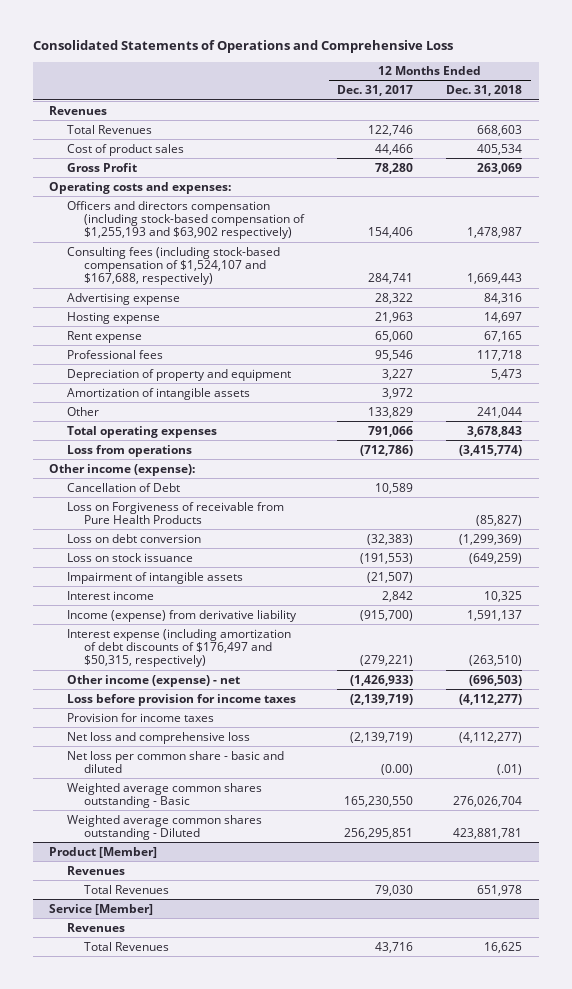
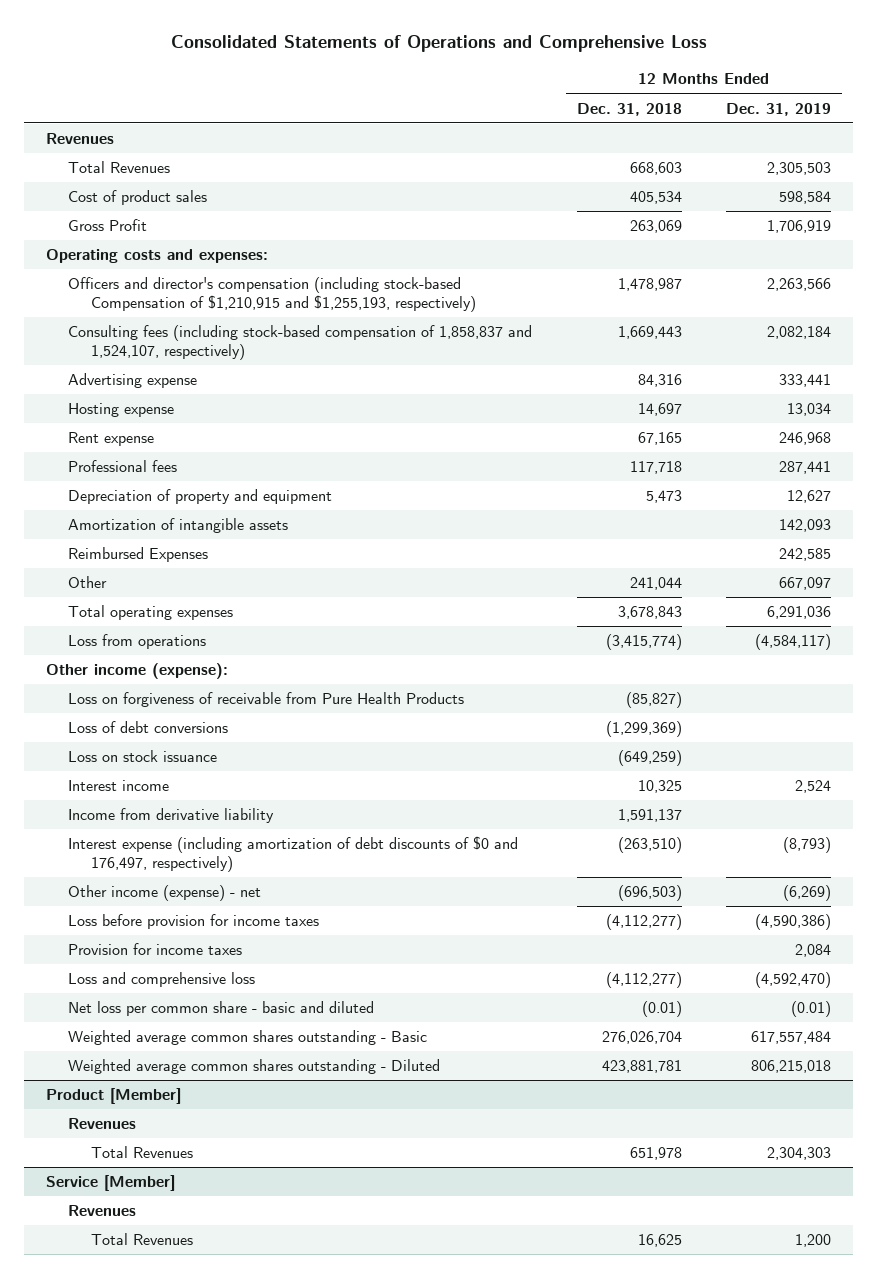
[337,85,414,97] Dec. 31, 2017 -> none
none -> [725,102,831,116] Dec. 31, 2019
[66,200,306,240] Officers and directors compensation (including stock-based compensation of $1,255,193 and $63,902 respectively) -> [68,277,476,312] Officers and director's compensation (including stock-based Compensation of $1,210,915 and $1,255,193, respectively)
[66,246,280,286] Consulting fees (including stock-based compensation of $1,524,107 and $167,688, respectively) -> [68,325,533,360] Consulting fees (including stock-based compensation of 1,858,837 and 1,524,107, respectively)
none -> [68,547,209,563] Reimbursed Expenses
[66,482,180,492] Cancellation of Debt -> none
[66,501,284,524] Loss on Forgiveness of receivable from Pure Health Products -> [68,692,465,708] Loss on forgiveness of receivable from Pure Health Products
[66,533,201,543] Loss on debt conversion -> [68,721,229,734] Loss of debt conversions
[66,571,243,584] Impairment of intangible assets -> none
[66,609,297,622] Income (expense) from derivative liability -> [68,808,275,824] Income from derivative liability
[66,628,291,668] Interest expense (including amortization of debt discounts of $176,497 and $50,315, respectively) -> [68,836,519,872] Interest expense (including amortization of debt discounts of $0 and 176,497, respectively)
[66,731,250,744] Net loss and comprehensive loss -> [68,972,256,988] Loss and comprehensive loss
[497,763,523,775] (.01) -> [641,1001,682,1018] (0.01)

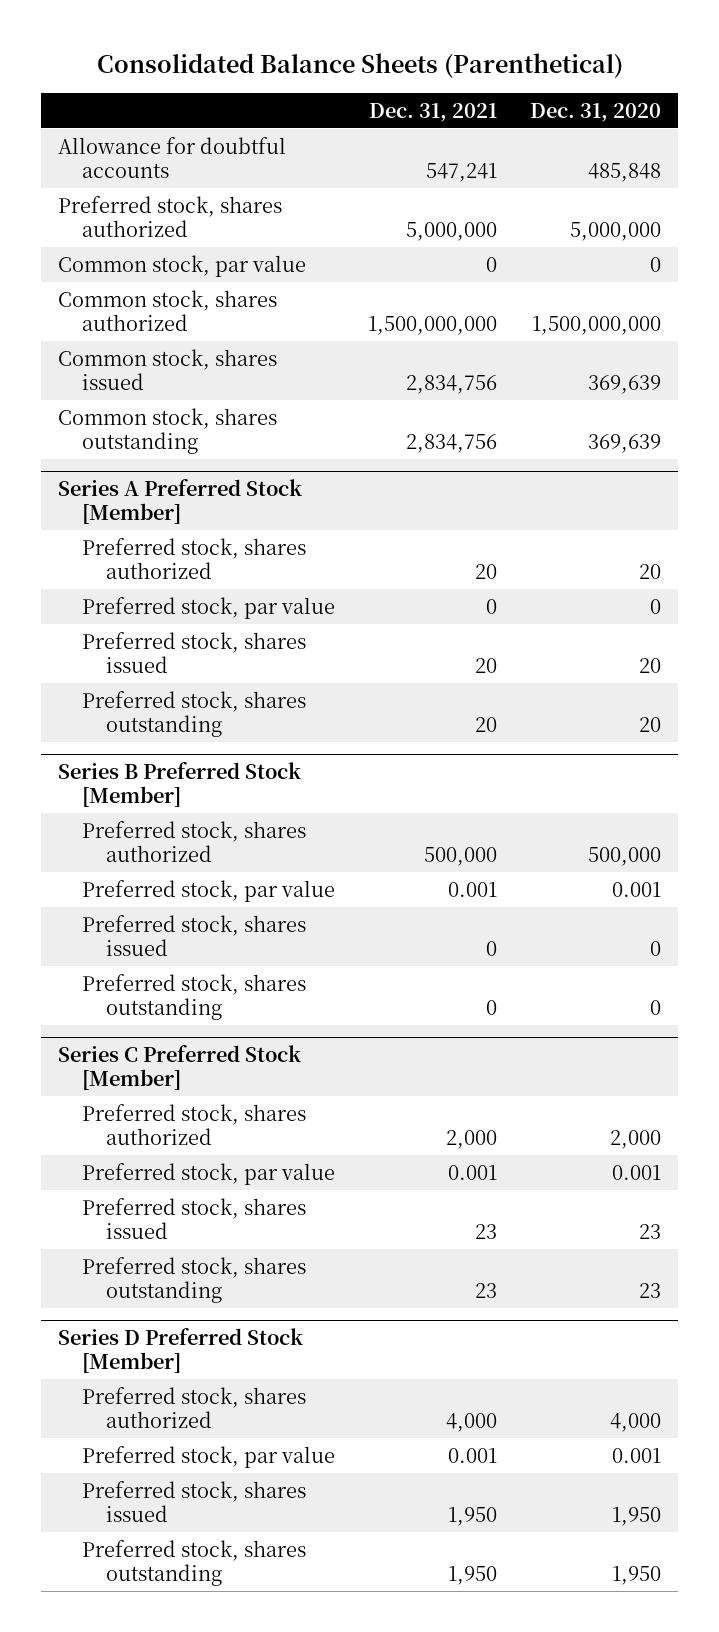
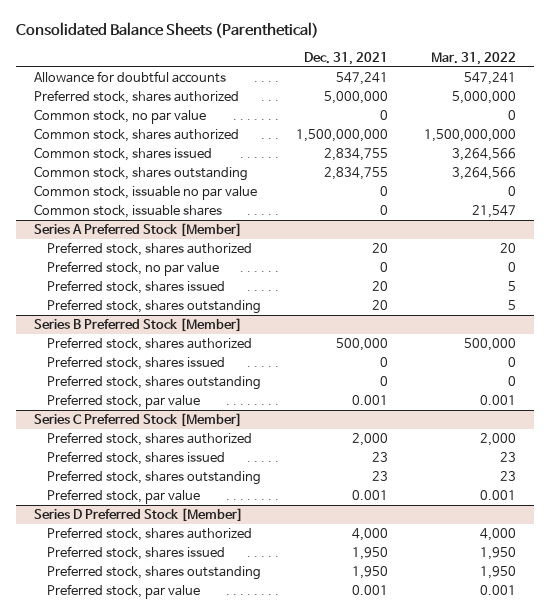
[530,102,662,122] Dec. 31, 2020 -> none
none -> [431,51,517,65] Mar. 31, 2022
[57,254,306,277] Common stock, par value -> [33,108,206,124] Common stock, no par value
[406,375,498,395] 2,834,756 -> [324,147,389,161] 2,834,755
[406,434,498,454] 2,834,756 -> [324,166,389,180] 2,834,755
none -> [33,184,257,200] Common stock, issuable no par value
none -> [33,203,222,218] Common stock, issuable shares
[81,596,335,619] Preferred stock, par value -> [46,260,219,276] Preferred stock, no par value
[81,879,335,902] Preferred stock, par value -> [46,393,200,409] Preferred stock, par value
[81,1162,335,1185] Preferred stock, par value -> [46,488,200,504] Preferred stock, par value
[81,1445,335,1468] Preferred stock, par value -> [46,583,200,599] Preferred stock, par value

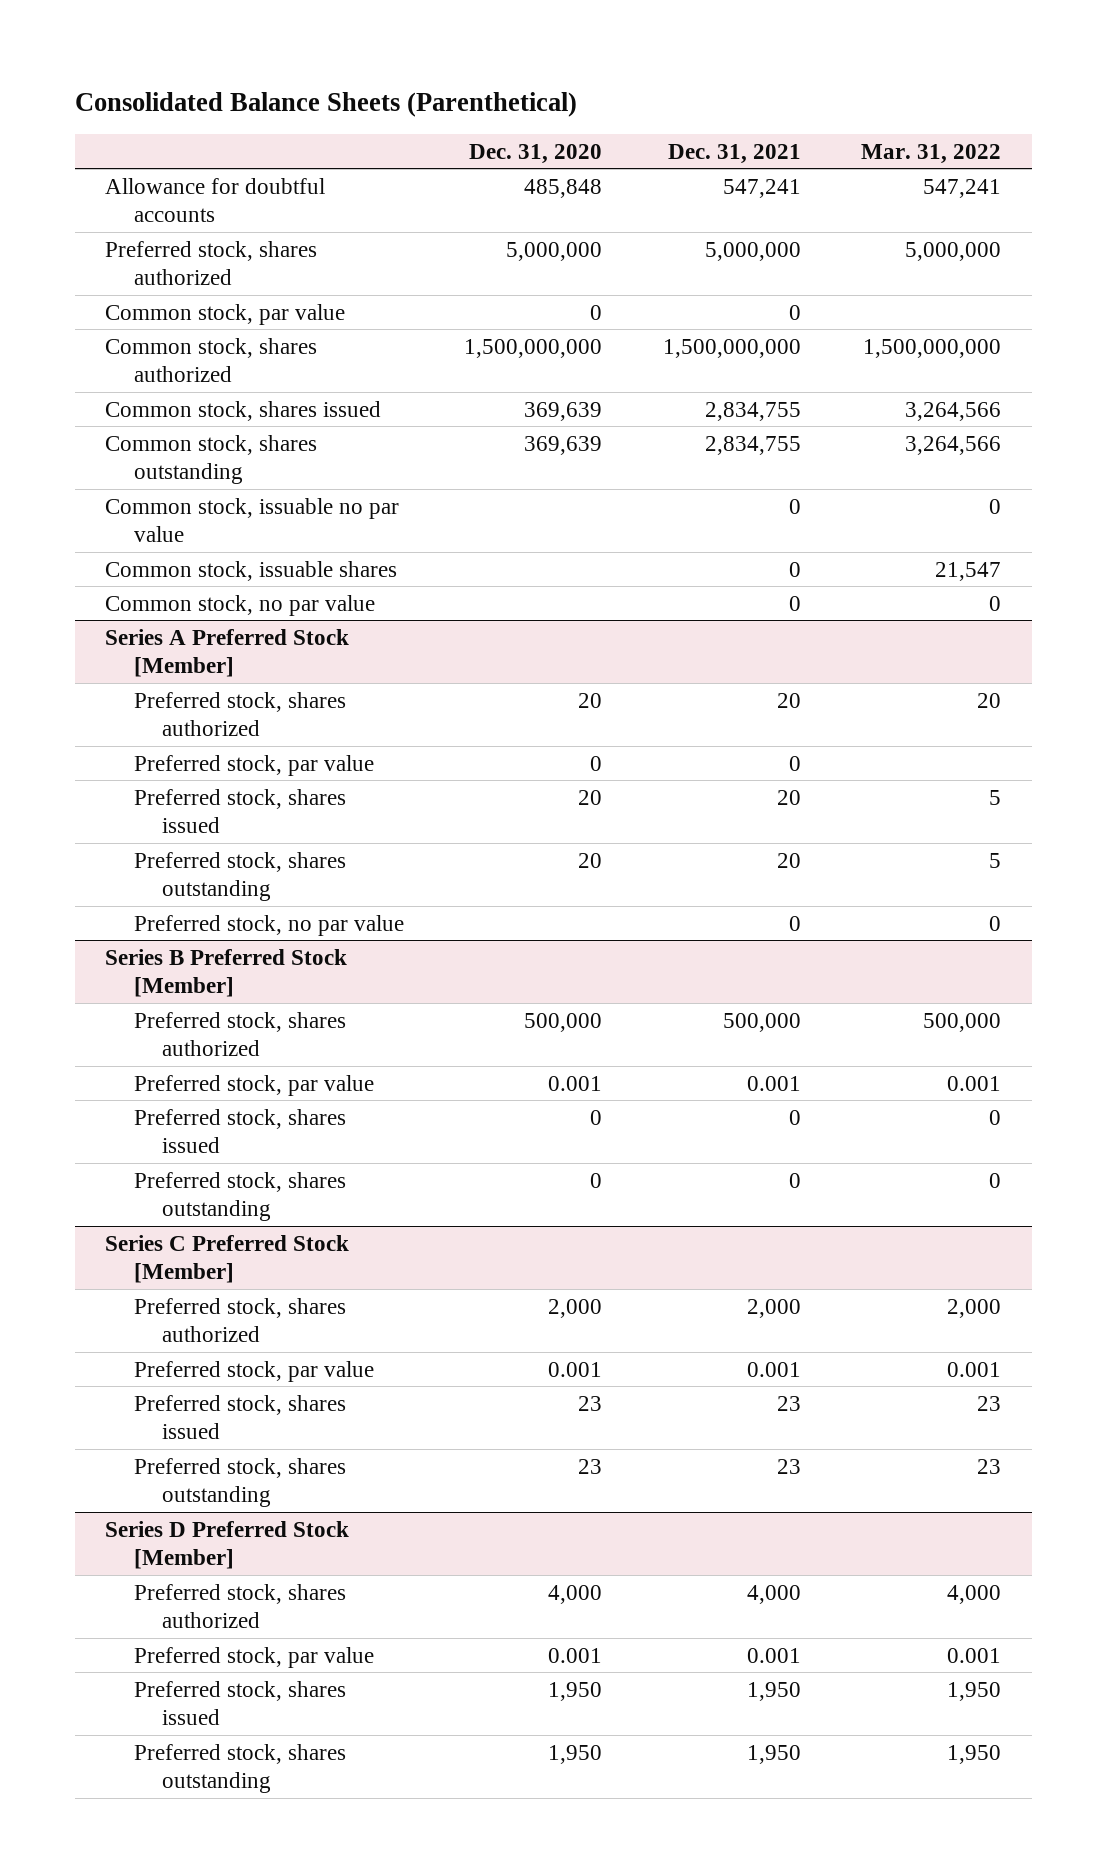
none -> [469,143,603,164] Dec. 31, 2020
none -> [105,303,346,325] Common stock, par value
[33,108,206,124] Common stock, no par value -> [105,594,376,616] Common stock, no par value
none -> [133,754,374,776] Preferred stock, par value
[46,260,219,276] Preferred stock, no par value -> [133,914,404,936] Preferred stock, no par value
[46,393,200,409] Preferred stock, par value -> [133,1074,374,1096] Preferred stock, par value
[46,488,200,504] Preferred stock, par value -> [133,1360,374,1382] Preferred stock, par value
[46,583,200,599] Preferred stock, par value -> [133,1646,374,1668] Preferred stock, par value

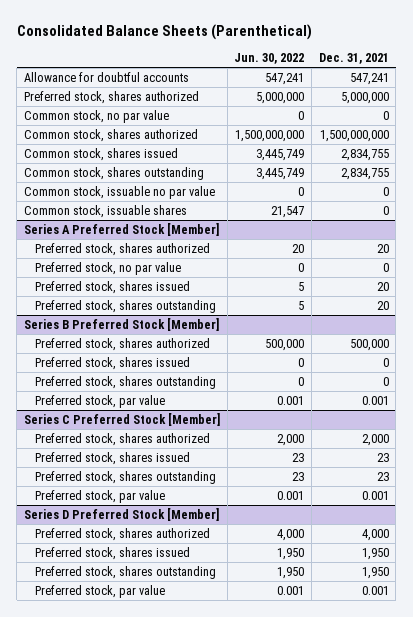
[469,143,603,164] Dec. 31, 2020 -> none
[861,143,1002,164] Mar. 31, 2022 -> none
none -> [234,53,305,65] Jun. 30, 2022
[105,303,346,325] Common stock, par value -> none
[105,594,376,616] Common stock, no par value -> [24,109,170,123] Common stock, no par value
[133,754,374,776] Preferred stock, par value -> none
[133,914,404,936] Preferred stock, no par value -> [35,261,182,275] Preferred stock, no par value
[133,1074,374,1096] Preferred stock, par value -> [35,394,166,408] Preferred stock, par value
[133,1360,374,1382] Preferred stock, par value -> [35,489,166,503] Preferred stock, par value
[133,1646,374,1668] Preferred stock, par value -> [35,584,166,598] Preferred stock, par value

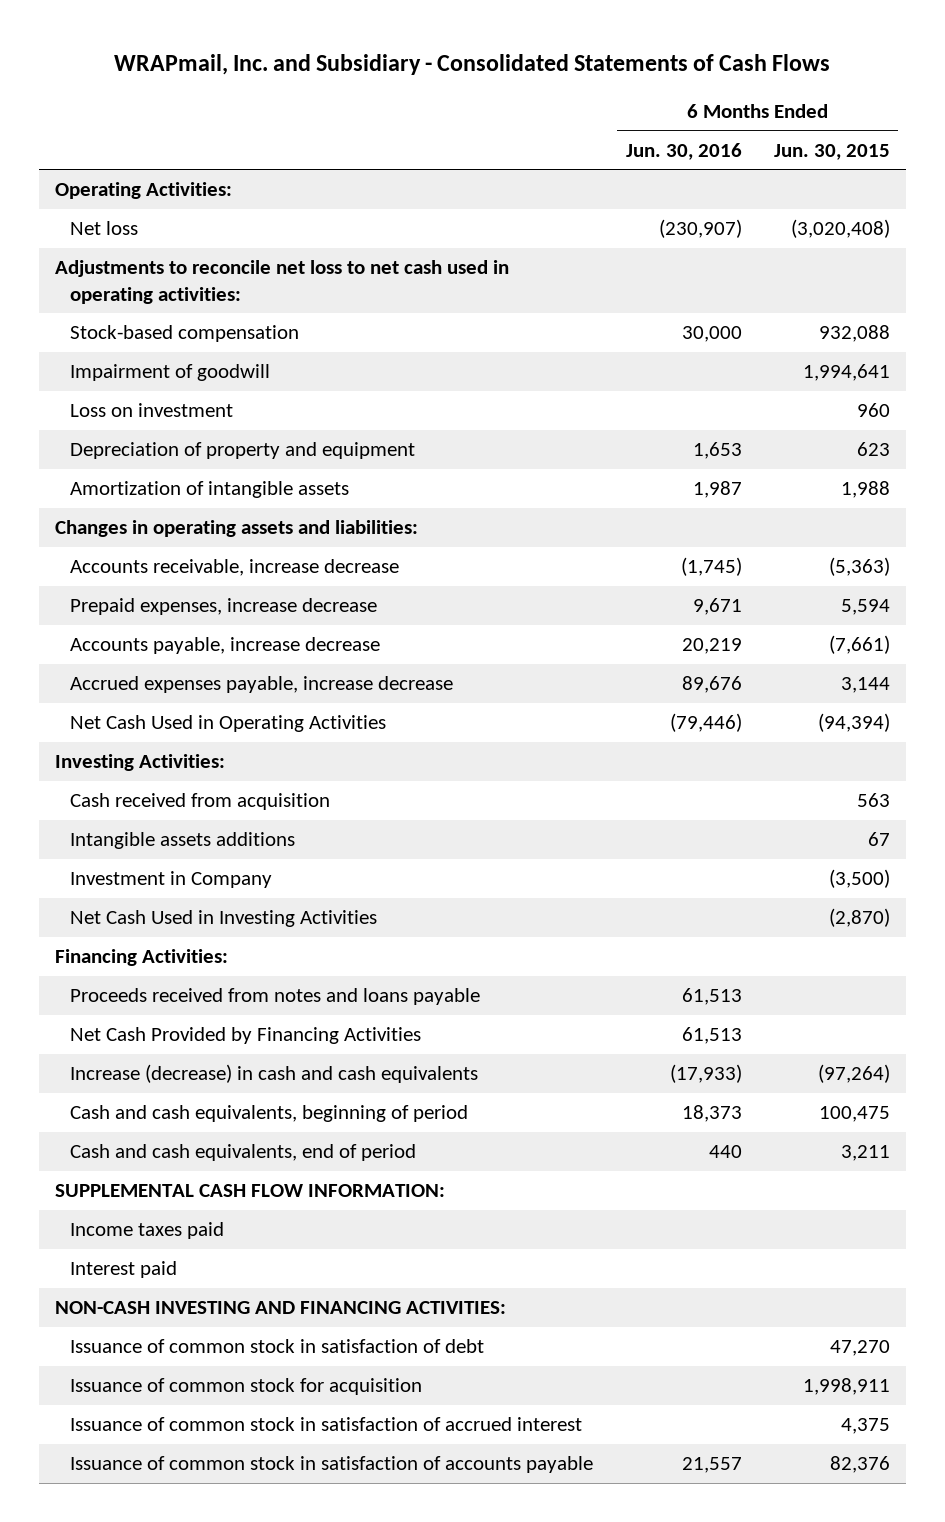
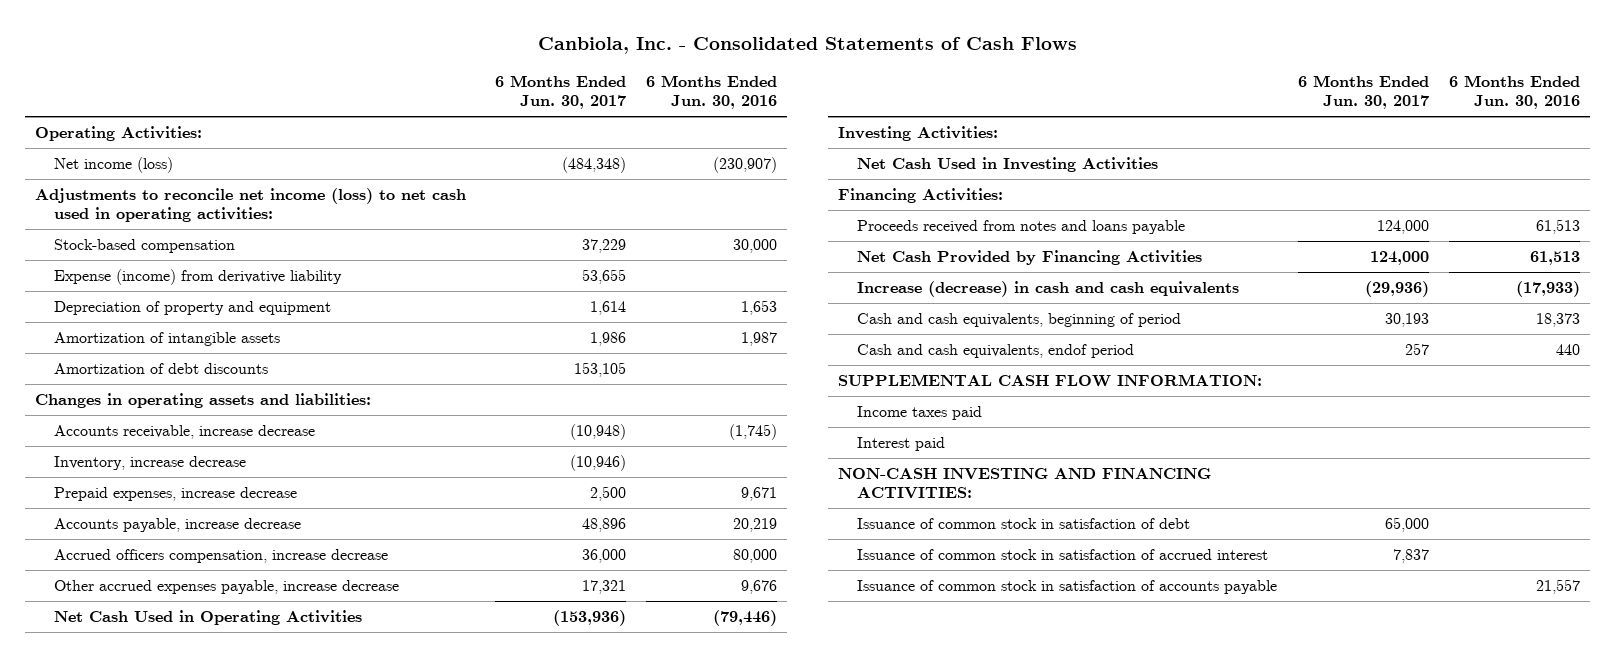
[114,54,831,76] WRAPmail, Inc. and Subsidiary - Consolidated Statements of Cash Flows -> [537,36,1077,54] Canbiola, Inc. - Consolidated Statements of Cash Flows
[773,143,890,160] Jun. 30, 2015 -> none
none -> [494,74,626,110] 6 Months Ended Jun. 30, 2017
[70,221,139,236] Net loss -> [54,156,174,173] Net income (loss)
[54,260,509,304] Adjustments to reconcile net loss to net cash used in operating activities: -> [35,187,467,223] Adjustments to reconcile net income (loss) to net cash used in operating activities:
[70,364,271,382] Impairment of goodwill -> none
[70,403,234,418] Loss on investment -> none
none -> [54,268,343,285] Expense (income) from derivative liability
none -> [54,362,269,374] Amortization of debt discounts
none -> [54,455,247,470] Inventory, increase decrease
none -> [54,548,389,563] Accrued officers compensation, increase decrease
[70,676,454,694] Accrued expenses payable, increase decrease -> [54,579,400,594] Other accrued expenses payable, increase decrease
[681,676,742,694] 89,676 -> [741,579,778,594] 9,676
[70,793,331,811] Cash received from acquisition -> none
[70,832,296,850] Intangible assets additions -> none
[70,871,273,889] Investment in Company -> none
[70,1144,417,1162] Cash and cash equivalents, end of period -> [856,343,1134,358] Cash and cash equivalents, endof period
[70,1378,423,1396] Issuance of common stock for acquisition -> none

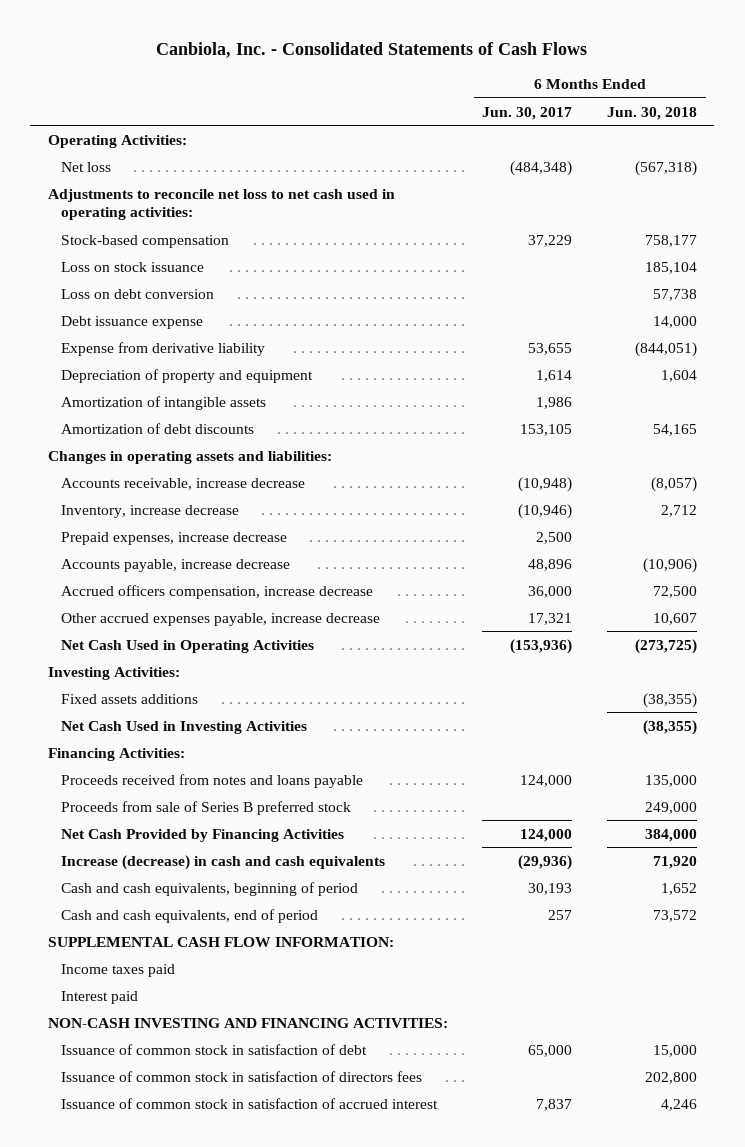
[646,74,778,110] 6 Months Ended Jun. 30, 2016 -> none
none -> [607,106,698,120] Jun. 30, 2018
[54,156,174,173] Net income (loss) -> [61,161,112,172] Net loss
[35,187,467,223] Adjustments to reconcile net income (loss) to net cash used in operating activities: -> [47,188,395,221] Adjustments to reconcile net loss to net cash used in operating activities:
none -> [61,261,205,272] Loss on stock issuance
none -> [61,288,215,299] Loss on debt conversion
none -> [61,315,204,329] Debt issuance expense
[54,268,343,285] Expense (income) from derivative liability -> [61,341,266,356] Expense from derivative liability
none -> [61,693,199,704] Fixed assets additions
none -> [61,800,352,815] Proceeds from sale of Series B preferred stock
[856,343,1134,358] Cash and cash equivalents, endof period -> [61,908,319,923] Cash and cash equivalents, end of period
none -> [61,1070,423,1082] Issuance of common stock in satisfaction of directors fees
[856,579,1277,594] Issuance of common stock in satisfaction of accounts payable -> none

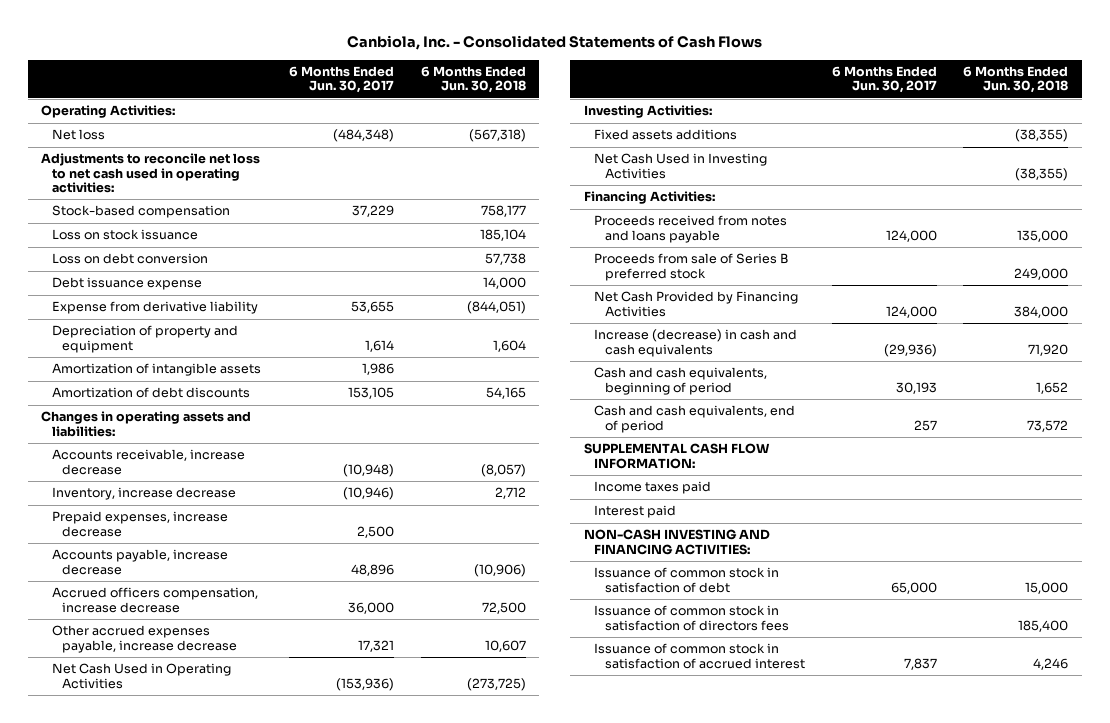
[645,1071,698,1084] 202,800 -> [1018,619,1069,632] 185,400

